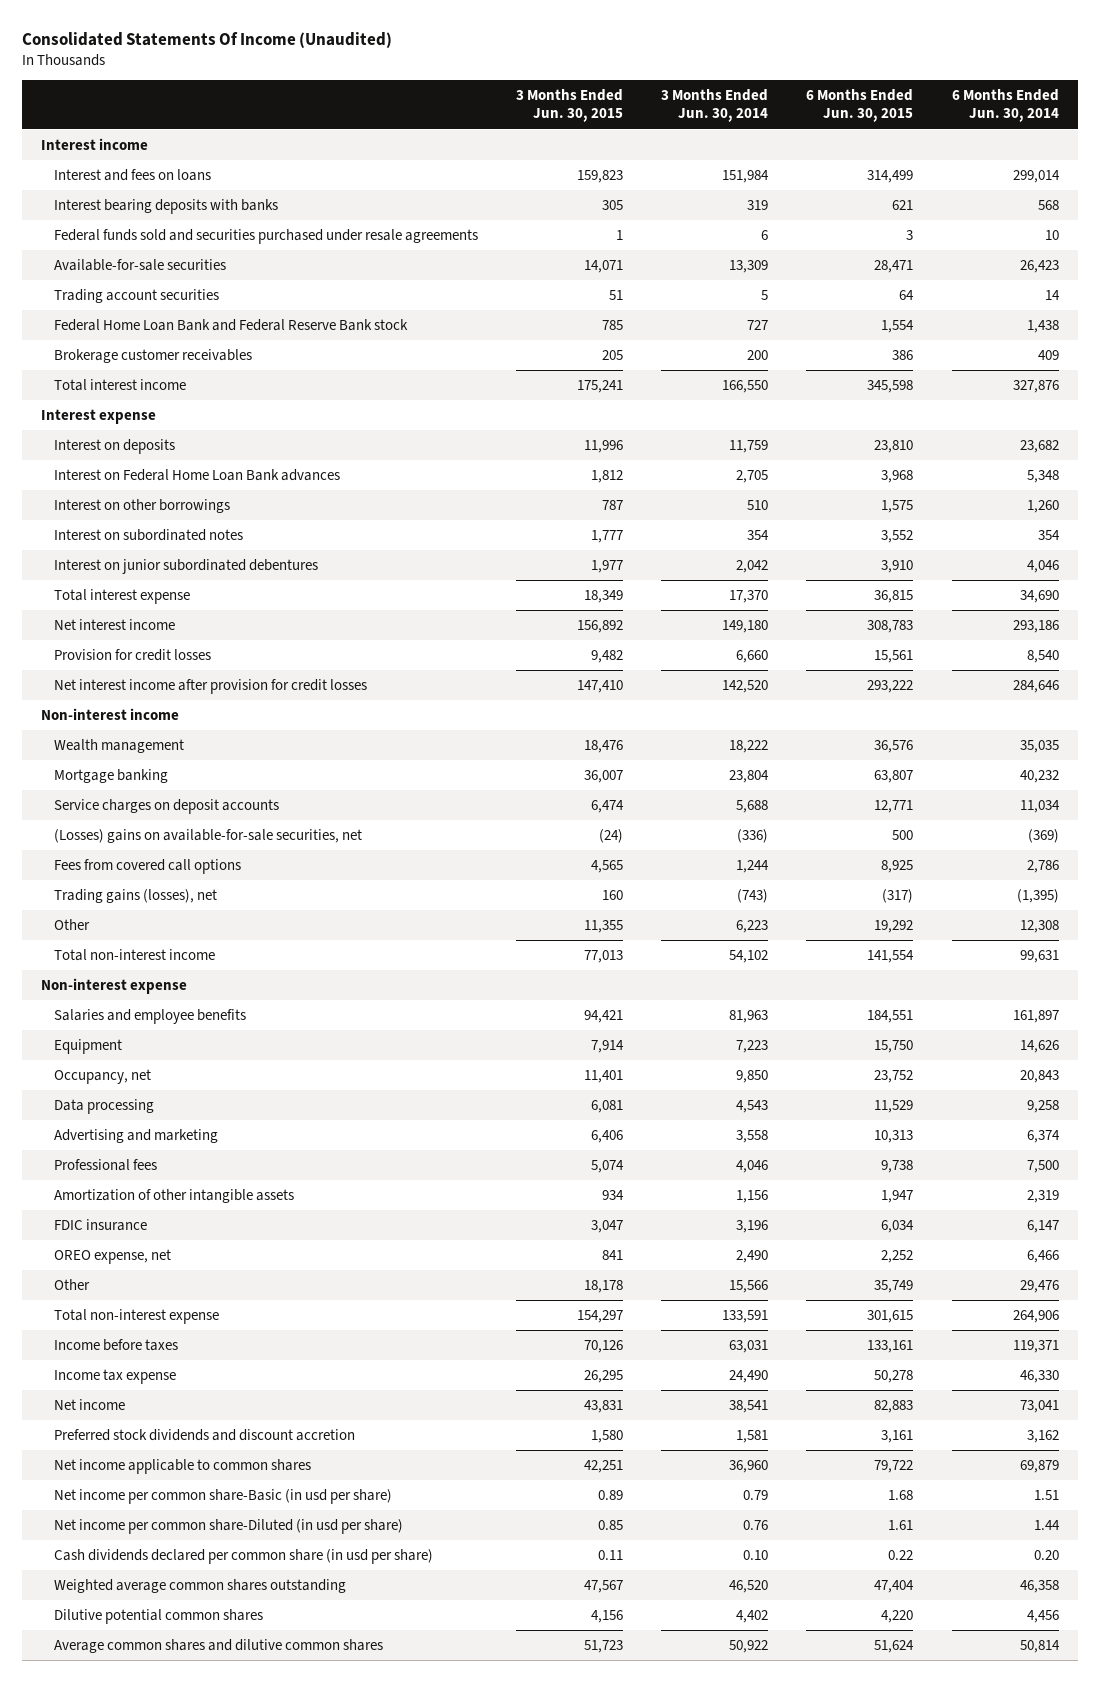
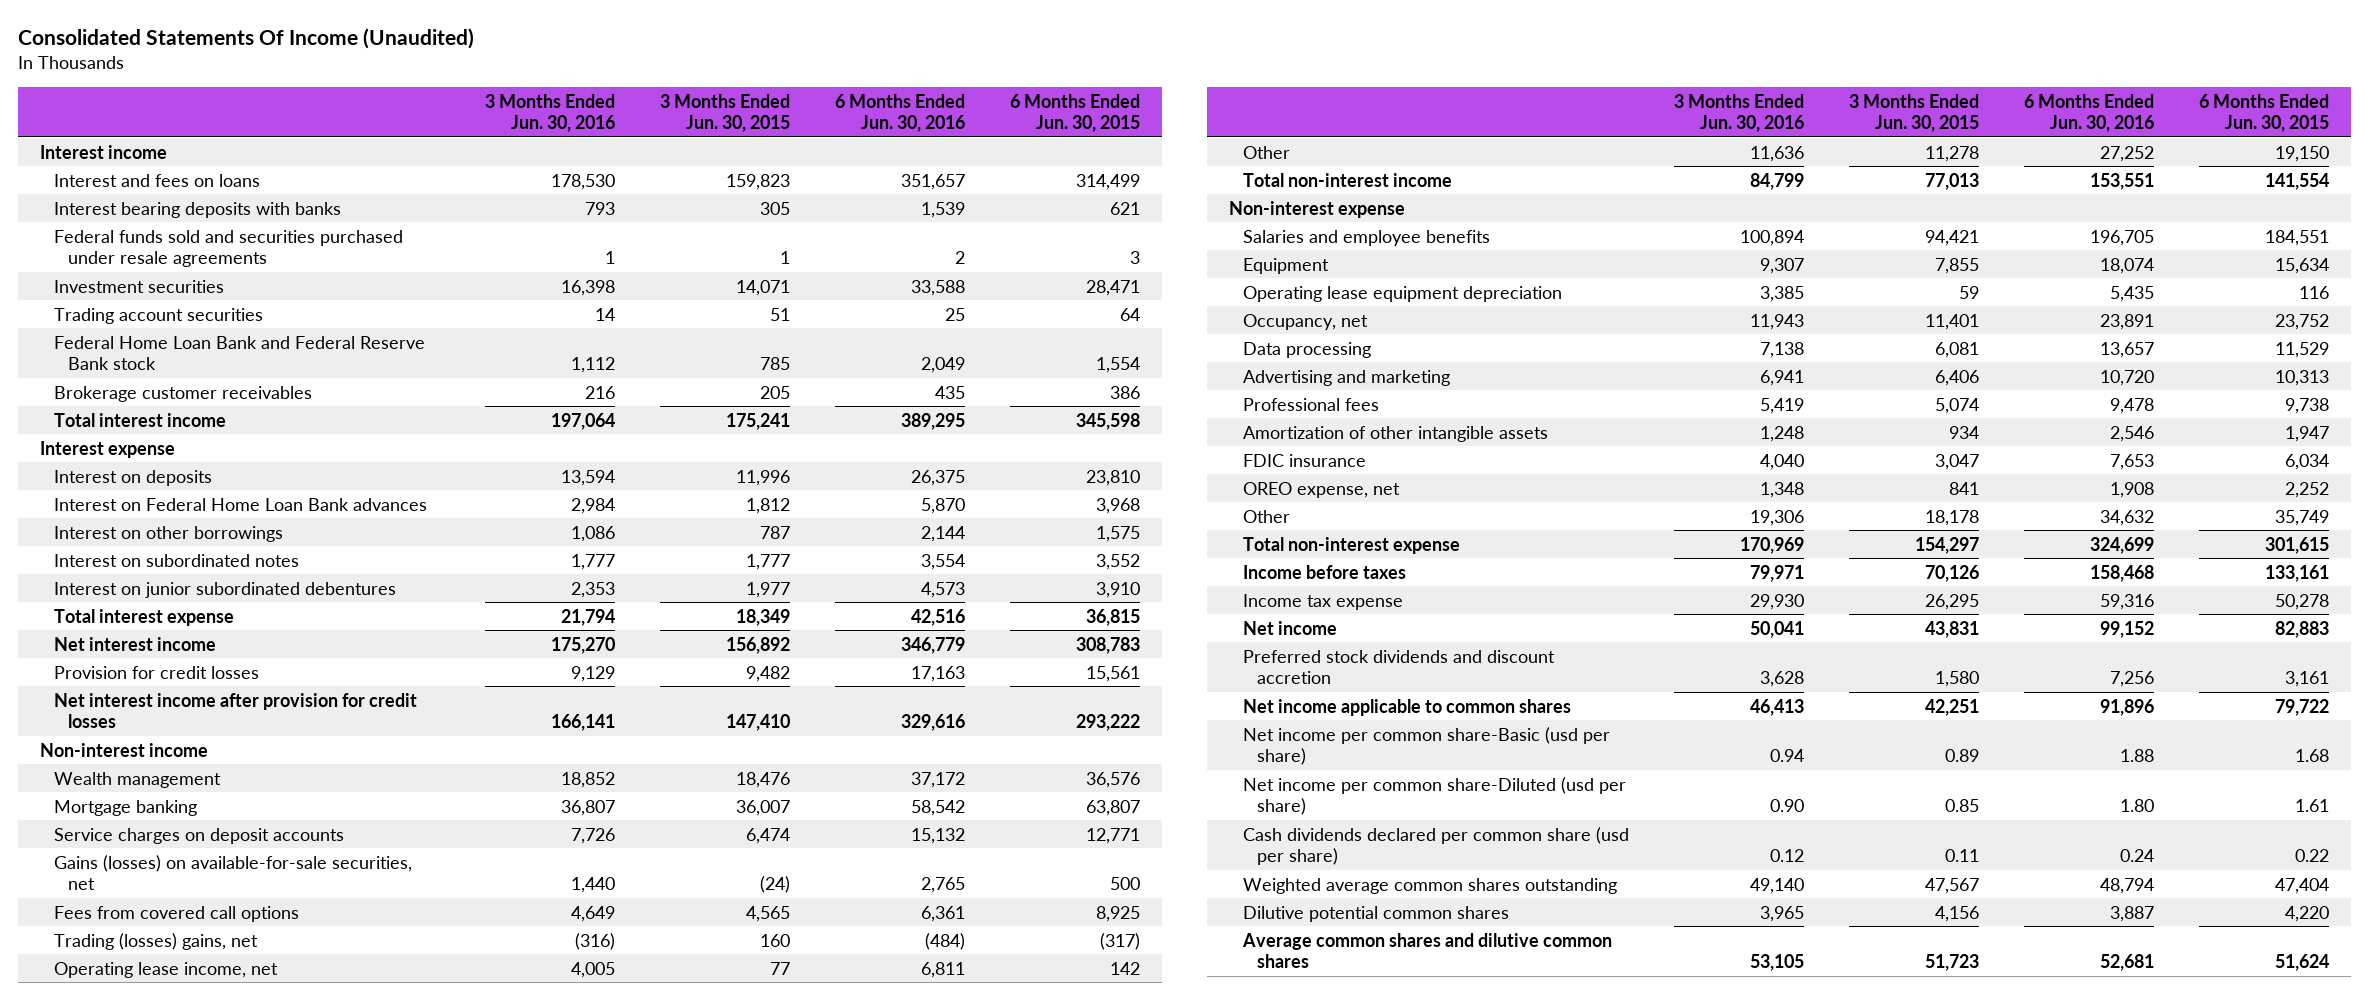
[661,88,769,123] 3 Months Ended Jun. 30, 2014 -> none
[951,88,1059,123] 6 Months Ended Jun. 30, 2014 -> none
none -> [485,93,616,133] 3 Months Ended Jun. 30, 2016
none -> [834,93,965,133] 6 Months Ended Jun. 30, 2016
[54,258,227,271] Available-for-sale securities -> [54,279,225,293] Investment securities
[54,828,363,843] (Losses) gains on available-for-sale securities, net -> [54,854,413,890] Gains (losses) on available-for-sale securities, net
[54,888,218,903] Trading gains (losses), net -> [54,932,259,950] Trading (losses) gains, net
none -> [54,961,279,978] Operating lease income, net
[584,919,624,933] 11,355 -> [1924,145,1979,162] 11,278
[874,919,914,933] 19,292 -> [2274,145,2329,162] 19,150
[591,1039,625,1053] 7,914 -> [1934,257,1979,274] 7,855
[874,1039,914,1053] 15,750 -> [2274,257,2329,274] 15,634
none -> [1243,285,1563,302] Operating lease equipment depreciation
[54,1488,393,1504] Net income per common share-Basic (in usd per share) -> [1243,726,1611,765] Net income per common share-Basic (usd per share)
[54,1518,404,1534] Net income per common share-Diluted (in usd per share) -> [1243,776,1627,815] Net income per common share-Diluted (usd per share)
[54,1548,434,1564] Cash dividends declared per common share (in usd per share) -> [1243,826,1630,865] Cash dividends declared per common share (usd per share)

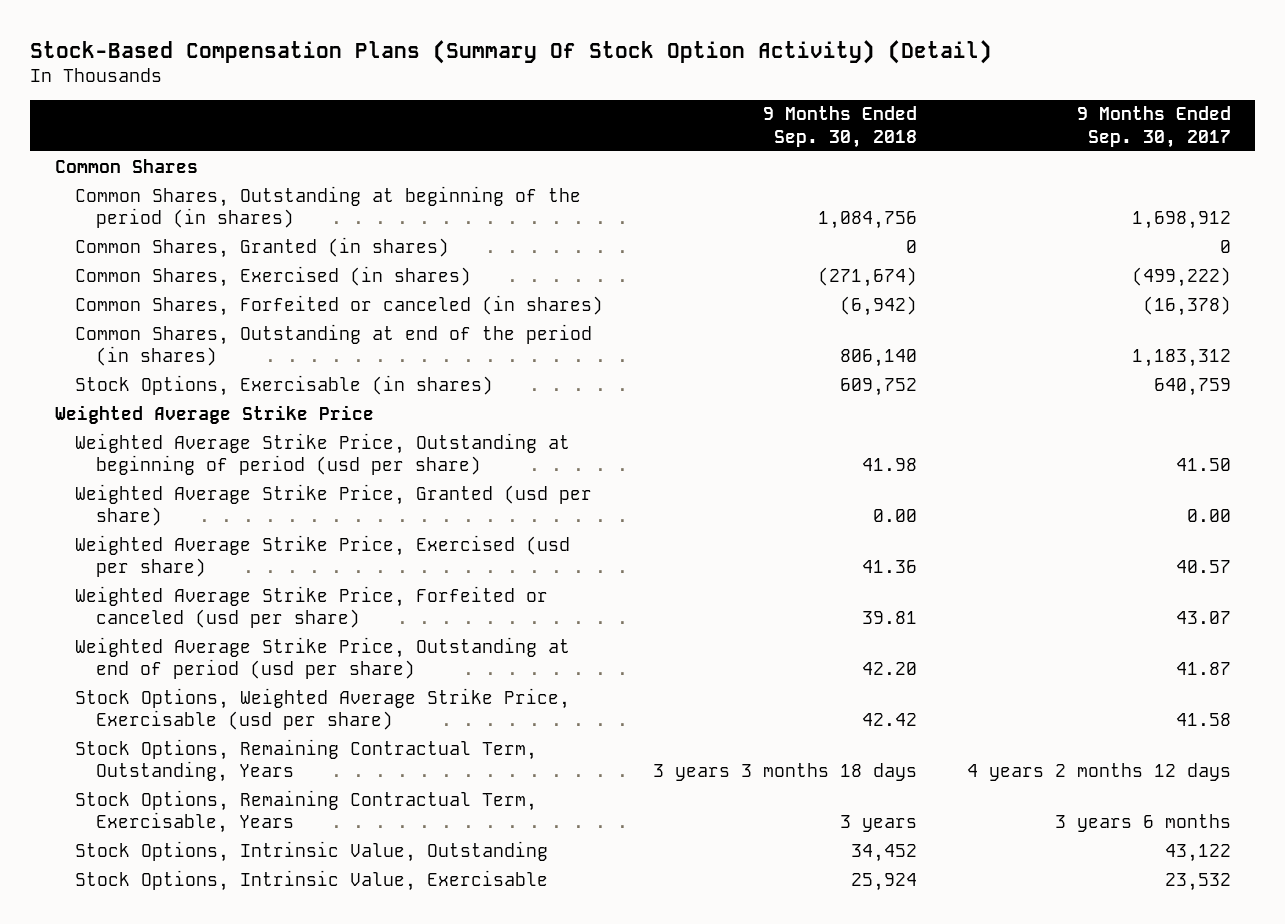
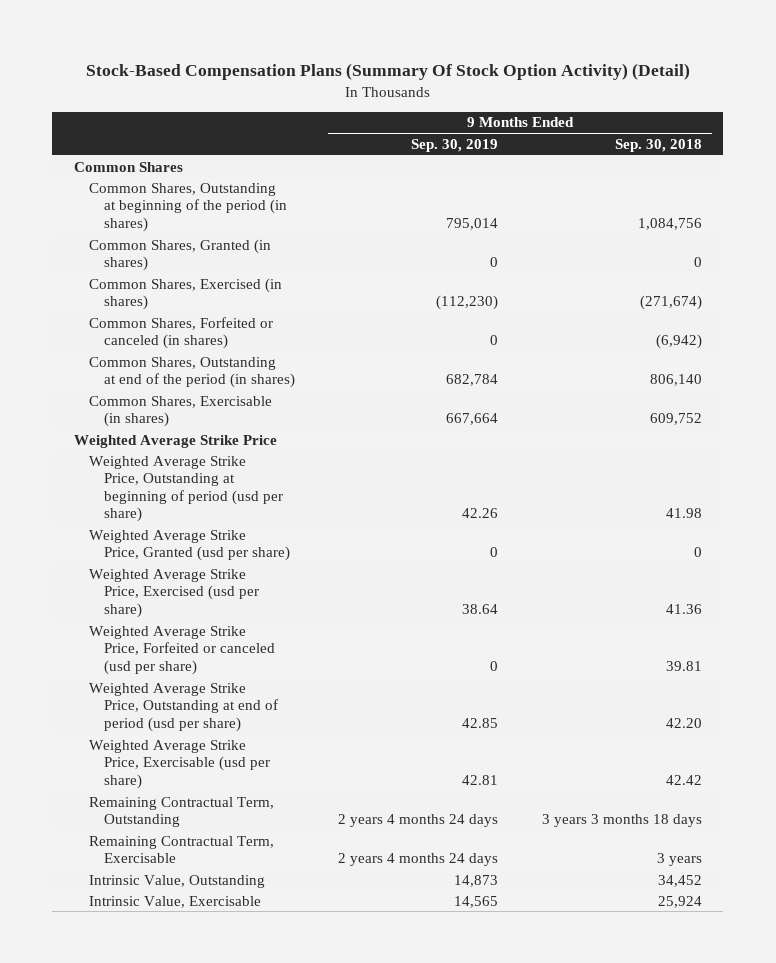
[1076,106,1231,148] 9 Months Ended Sep. 30, 2017 -> none
none -> [411,138,499,152] Sep. 30, 2019
[75,374,494,396] Stock Options, Exercisable (in shares) -> [89,395,273,428] Common Shares, Exercisable (in shares)
[872,509,917,523] 0.00 -> [693,547,702,558] 0
[75,687,571,731] Stock Options, Weighted Average Strike Price, Exercisable (usd per share) -> [89,739,271,789] Weighted Average Strike Price, Exercisable (usd per share)
[75,738,538,783] Stock Options, Remaining Contractual Term, Outstanding, Years -> [89,796,275,828] Remaining Contractual Term, Outstanding
[75,789,538,834] Stock Options, Remaining Contractual Term, Exercisable, Years -> [89,835,275,864] Remaining Contractual Term, Exercisable
[75,840,549,862] Stock Options, Intrinsic Value, Outstanding -> [89,874,266,888] Intrinsic Value, Outstanding
[75,869,549,891] Stock Options, Intrinsic Value, Exercisable -> [89,895,262,908] Intrinsic Value, Exercisable

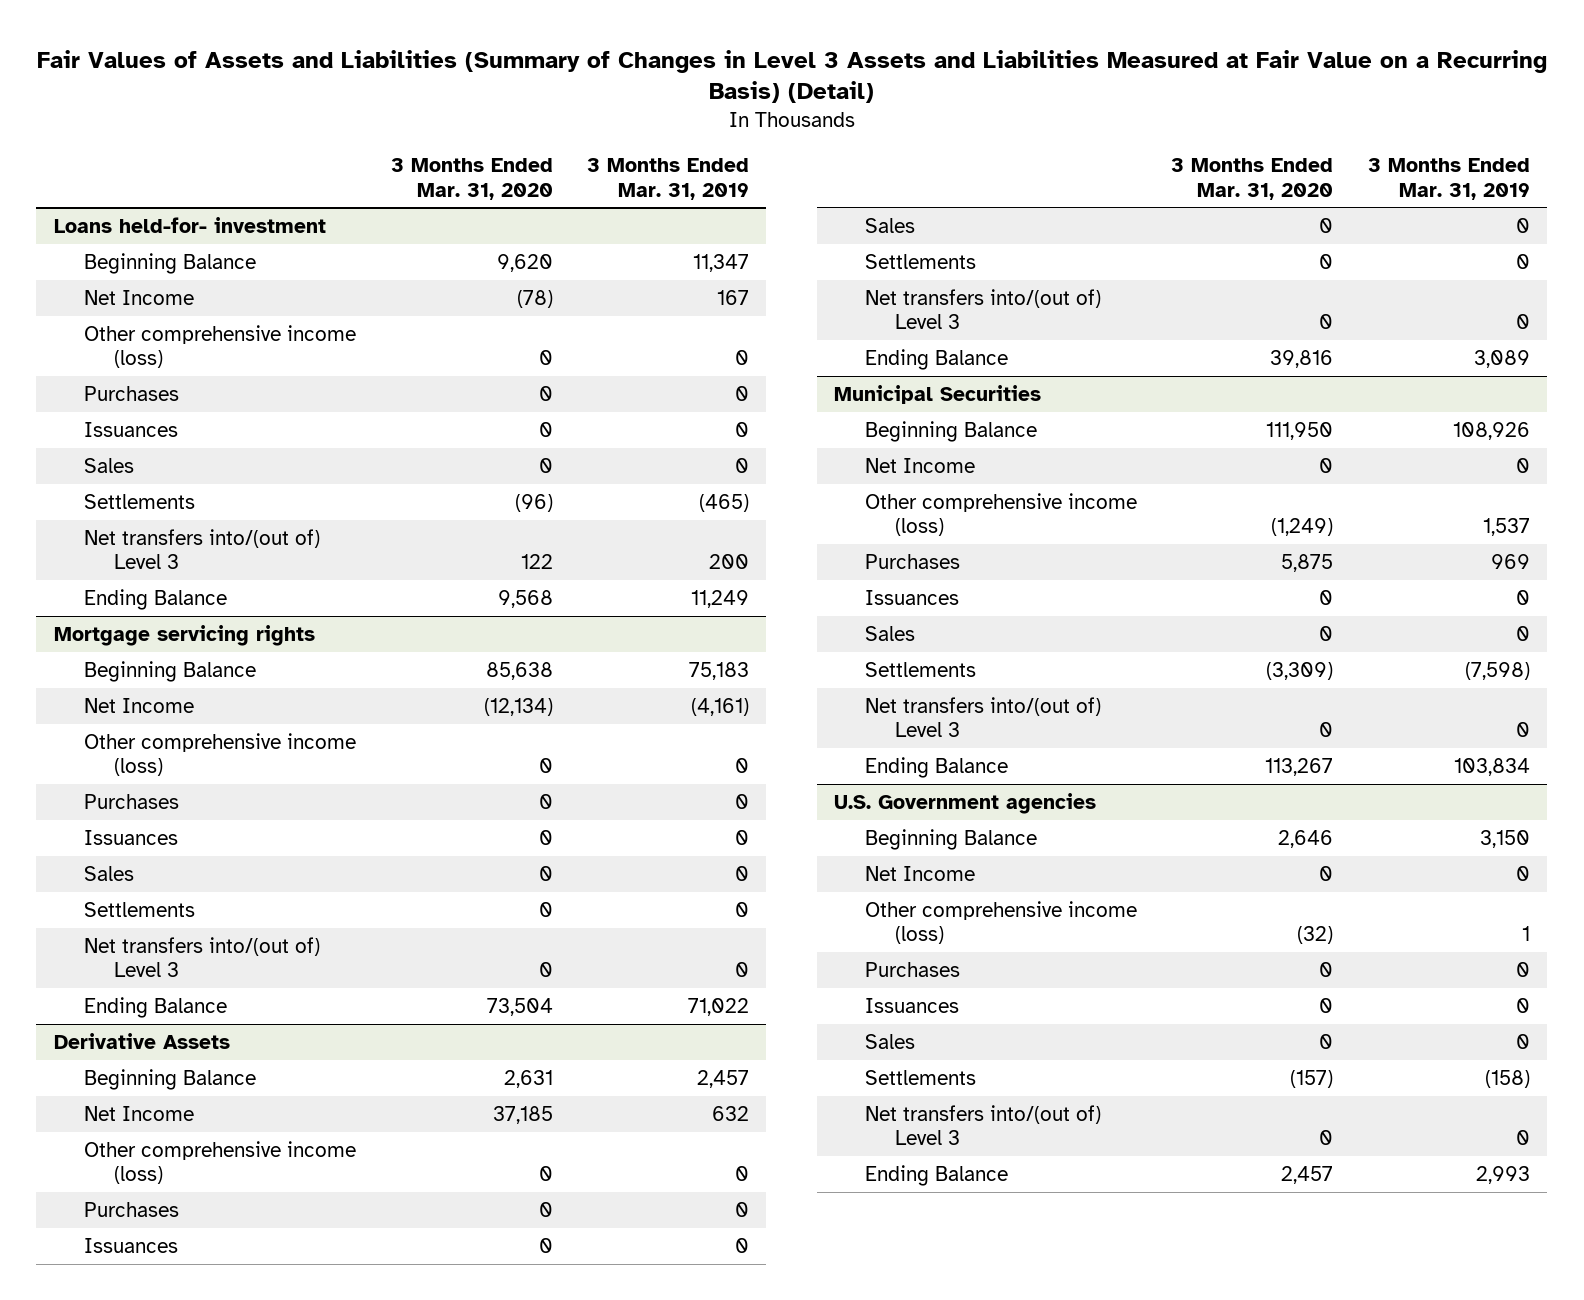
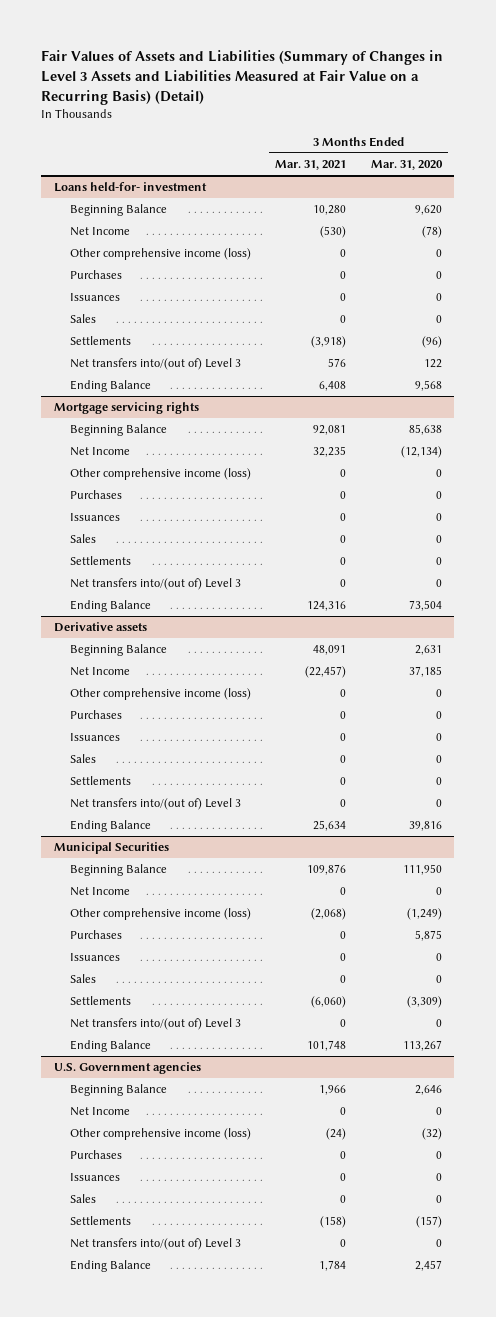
[587,157,750,200] 3 Months Ended Mar. 31, 2019 -> none
none -> [275,160,347,171] Mar. 31, 2021
[53,1032,230,1049] Derivative Assets -> [53,622,147,633] Derivative assets

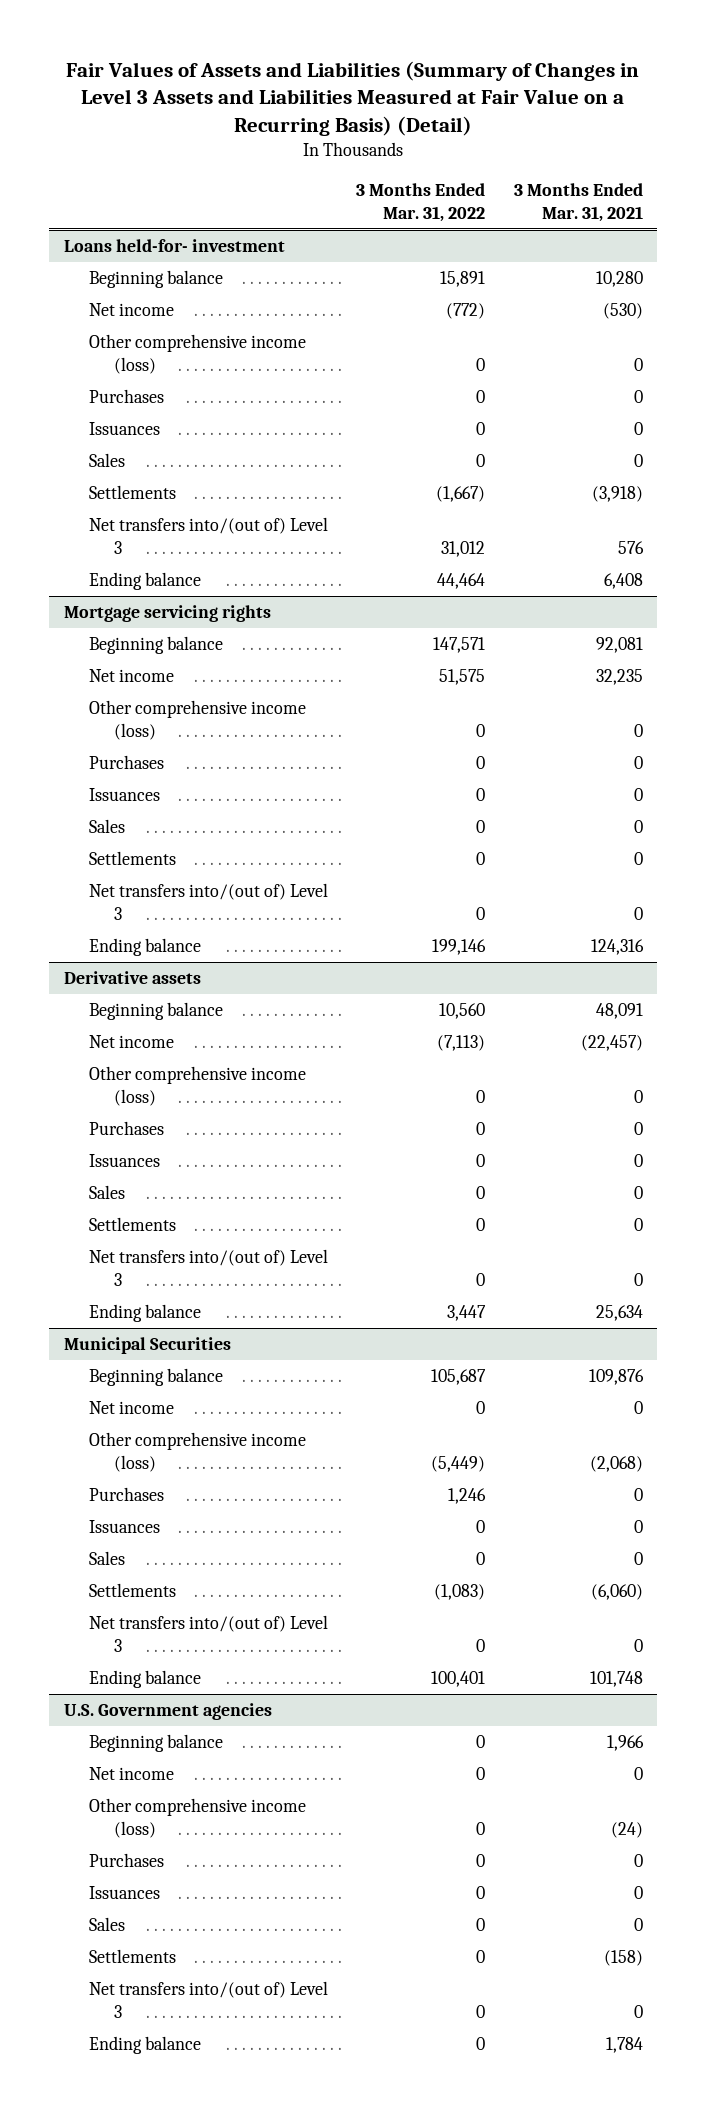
[370,160,443,171] Mar. 31, 2020 -> none
none -> [356,182,486,222] 3 Months Ended Mar. 31, 2022
[69,204,167,217] Beginning Balance -> [88,270,223,289] Beginning balance
[69,227,130,237] Net Income -> [88,303,174,317] Net income
[69,380,151,393] Ending Balance -> [88,572,201,591] Ending balance
[69,424,167,437] Beginning Balance -> [88,636,223,655] Beginning balance
[69,447,130,457] Net Income -> [88,669,174,683] Net income
[69,600,151,613] Ending Balance -> [88,938,201,957] Ending balance
[69,644,167,657] Beginning Balance -> [88,1002,223,1021] Beginning balance
[69,667,130,677] Net Income -> [88,1035,174,1049] Net income
[69,820,151,833] Ending Balance -> [88,1304,201,1323] Ending balance
[69,864,167,877] Beginning Balance -> [88,1368,223,1387] Beginning balance
[69,887,130,897] Net Income -> [88,1401,174,1415] Net income
[69,1040,151,1053] Ending Balance -> [88,1670,201,1689] Ending balance
[69,1084,167,1097] Beginning Balance -> [88,1734,223,1753] Beginning balance
[69,1107,130,1117] Net Income -> [88,1767,174,1781] Net income
[69,1260,151,1273] Ending Balance -> [88,2036,201,2055] Ending balance

